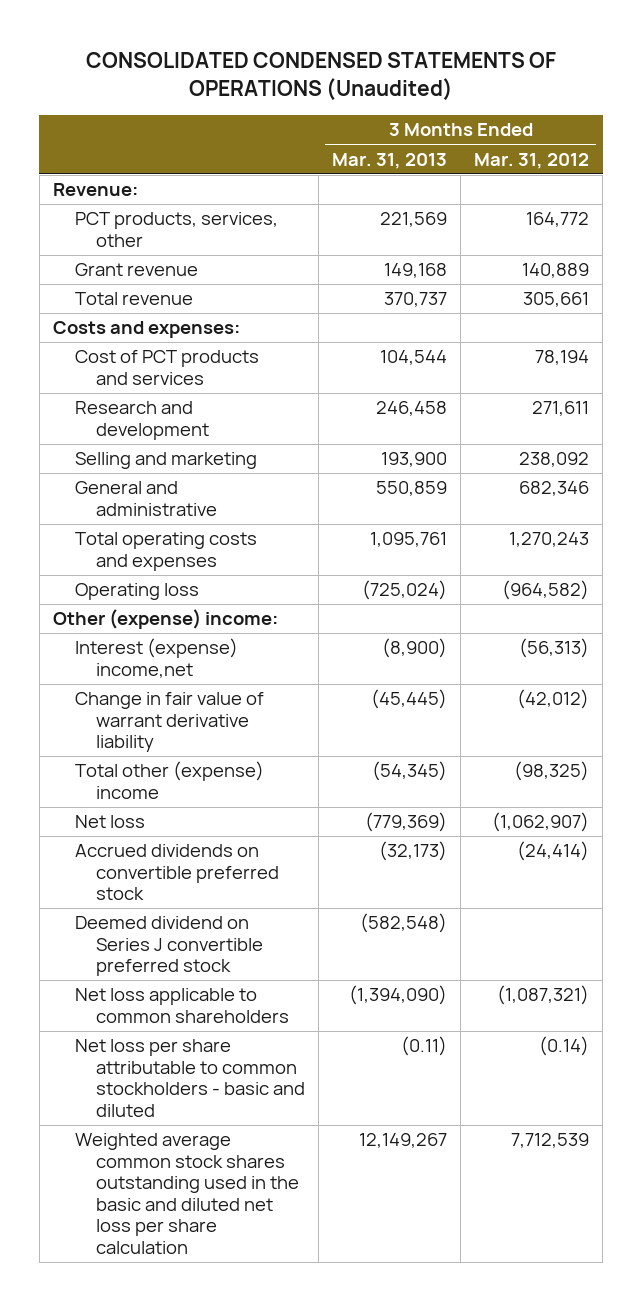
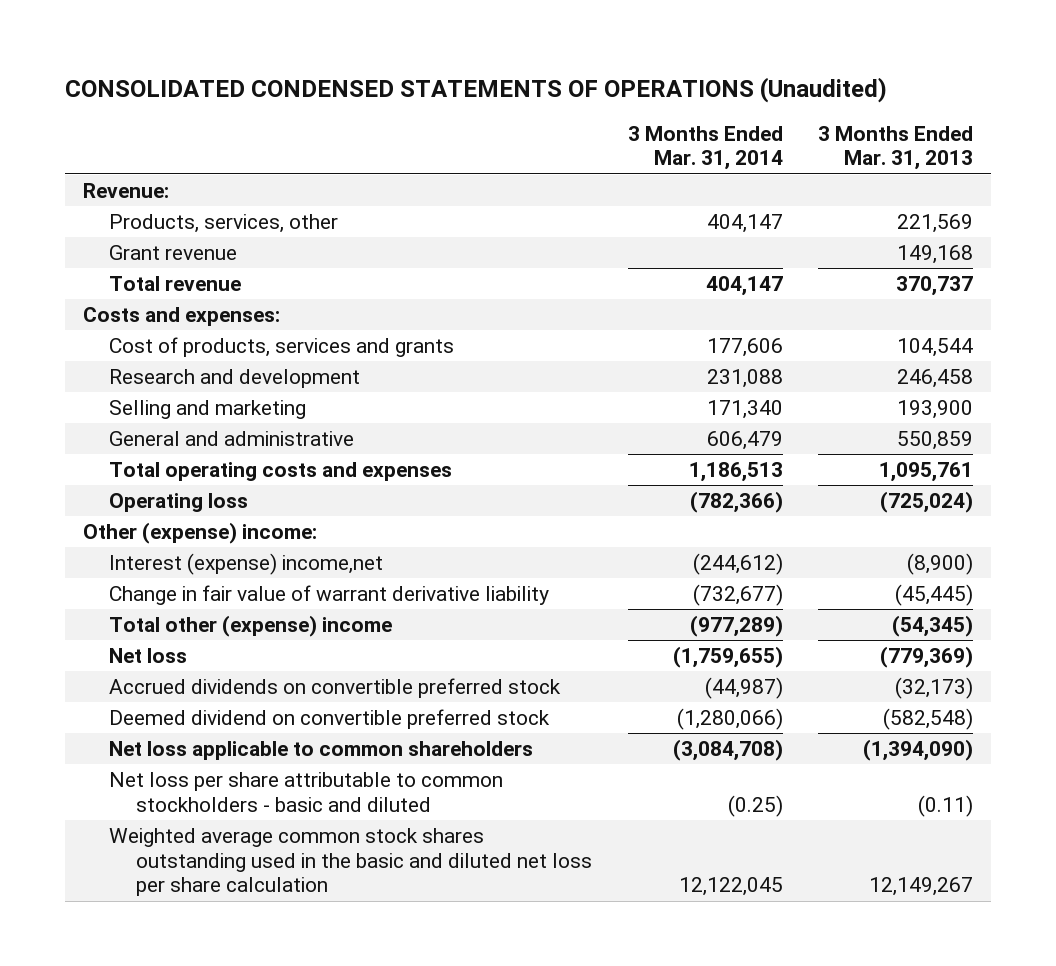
[474,152,590,169] Mar. 31, 2012 -> none
none -> [627,125,783,171] 3 Months Ended Mar. 31, 2014
[74,212,278,247] PCT products, services, other -> [109,213,339,233] Products, services, other
[74,350,259,385] Cost of PCT products and services -> [109,336,455,357] Cost of products, services and grants
[74,916,264,977] Deemed dividend on Series J convertible preferred stock -> [109,708,551,729] Deemed dividend on convertible preferred stock

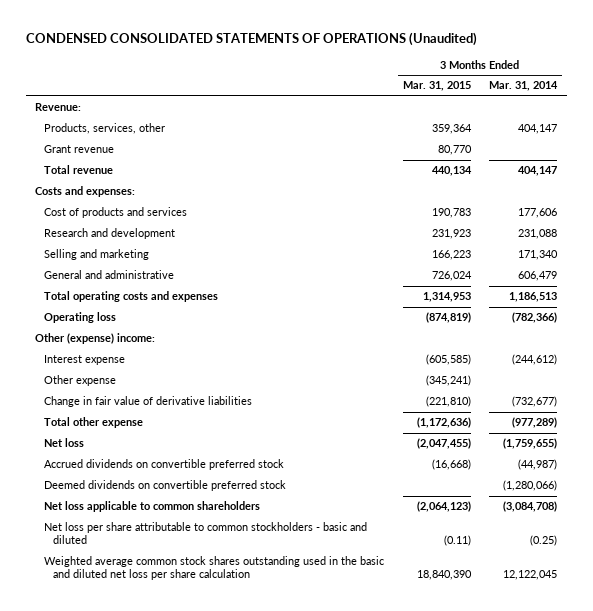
[64,76,887,103] CONSOLIDATED CONDENSED STATEMENTS OF OPERATIONS (Unaudited) -> [25,32,477,47] CONDENSED CONSOLIDATED STATEMENTS OF OPERATIONS (Unaudited)
[818,125,974,171] 3 Months Ended Mar. 31, 2013 -> none
none -> [402,81,471,92] Mar. 31, 2015
[109,336,455,357] Cost of products, services and grants -> [44,207,188,219] Cost of products and services
[109,552,384,575] Interest (expense) income,net -> [44,355,126,366] Interest expense
none -> [44,375,117,387] Other expense
[109,584,550,605] Change in fair value of warrant derivative liability -> [44,396,253,408] Change in fair value of derivative liabilities
[109,614,393,637] Total other (expense) income -> [44,417,144,429] Total other expense
[109,708,551,729] Deemed dividend on convertible preferred stock -> [44,480,287,492] Deemed dividends on convertible preferred stock

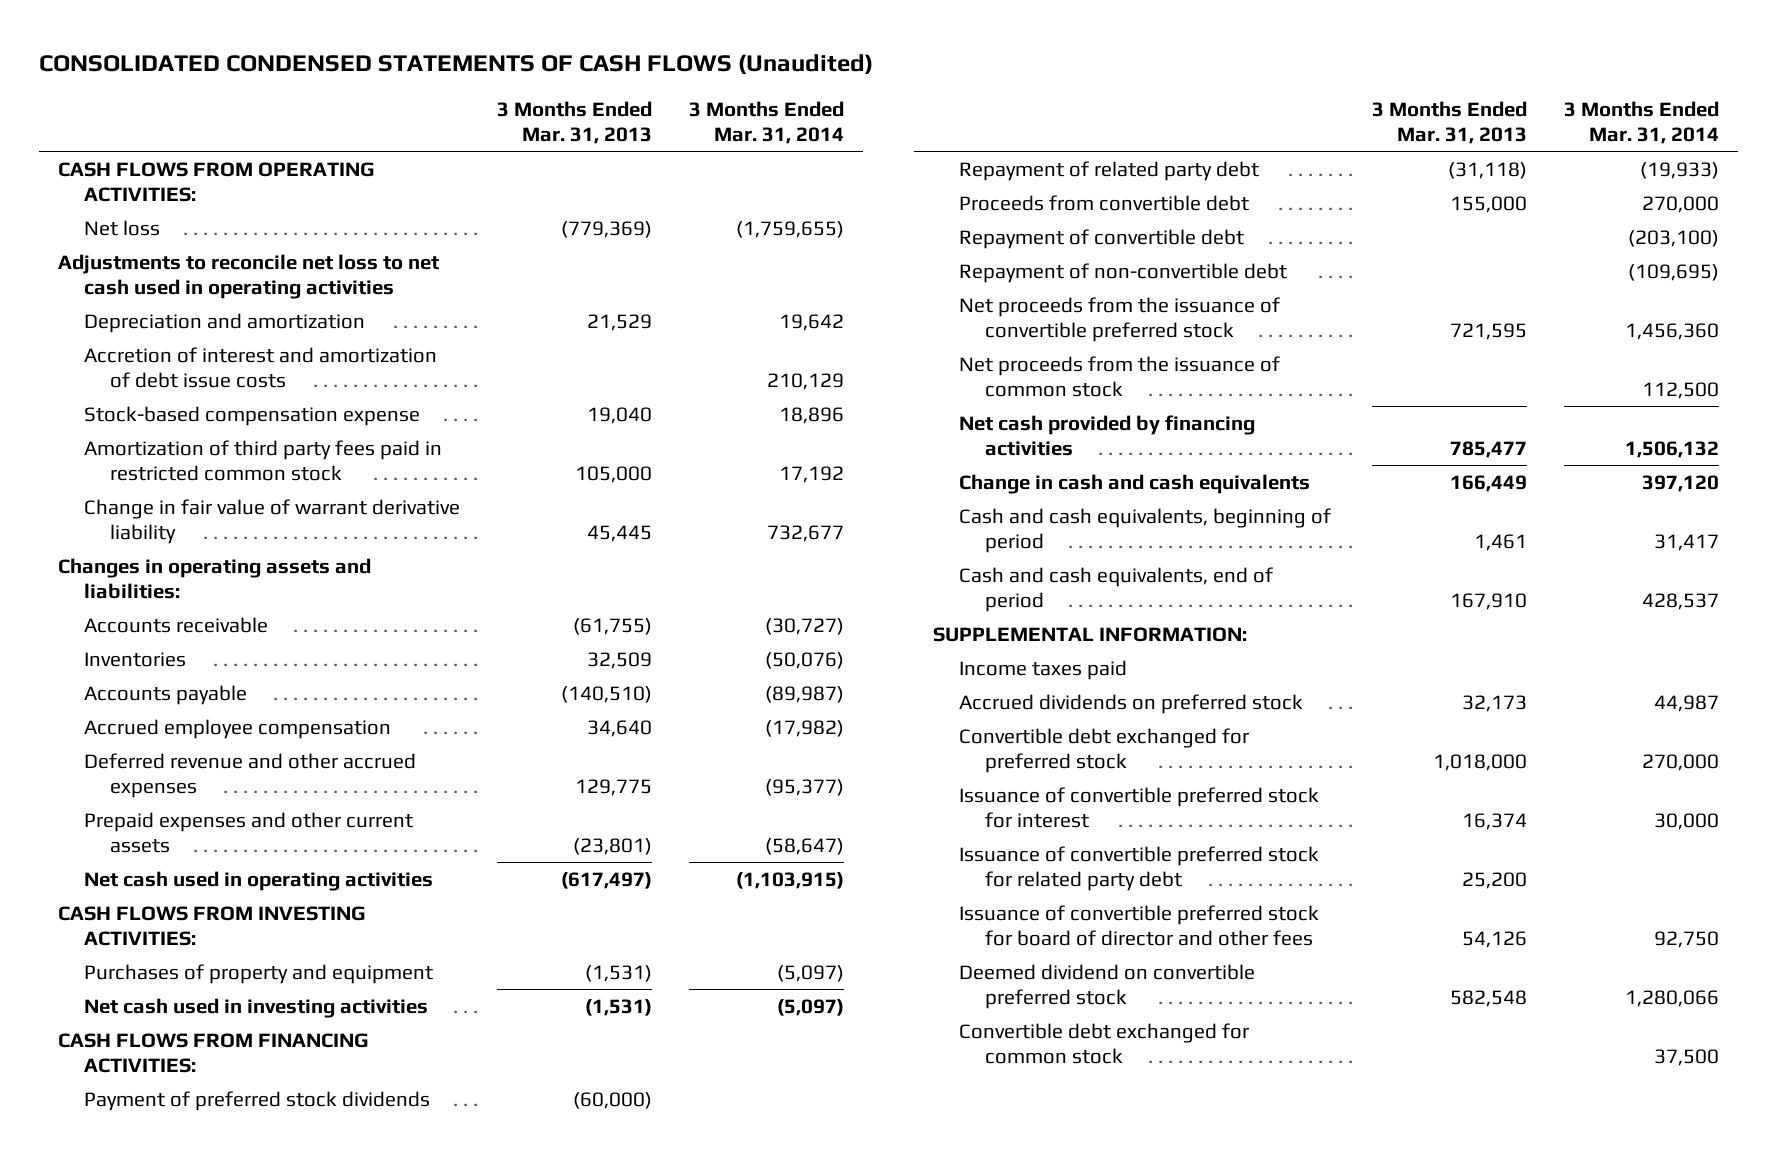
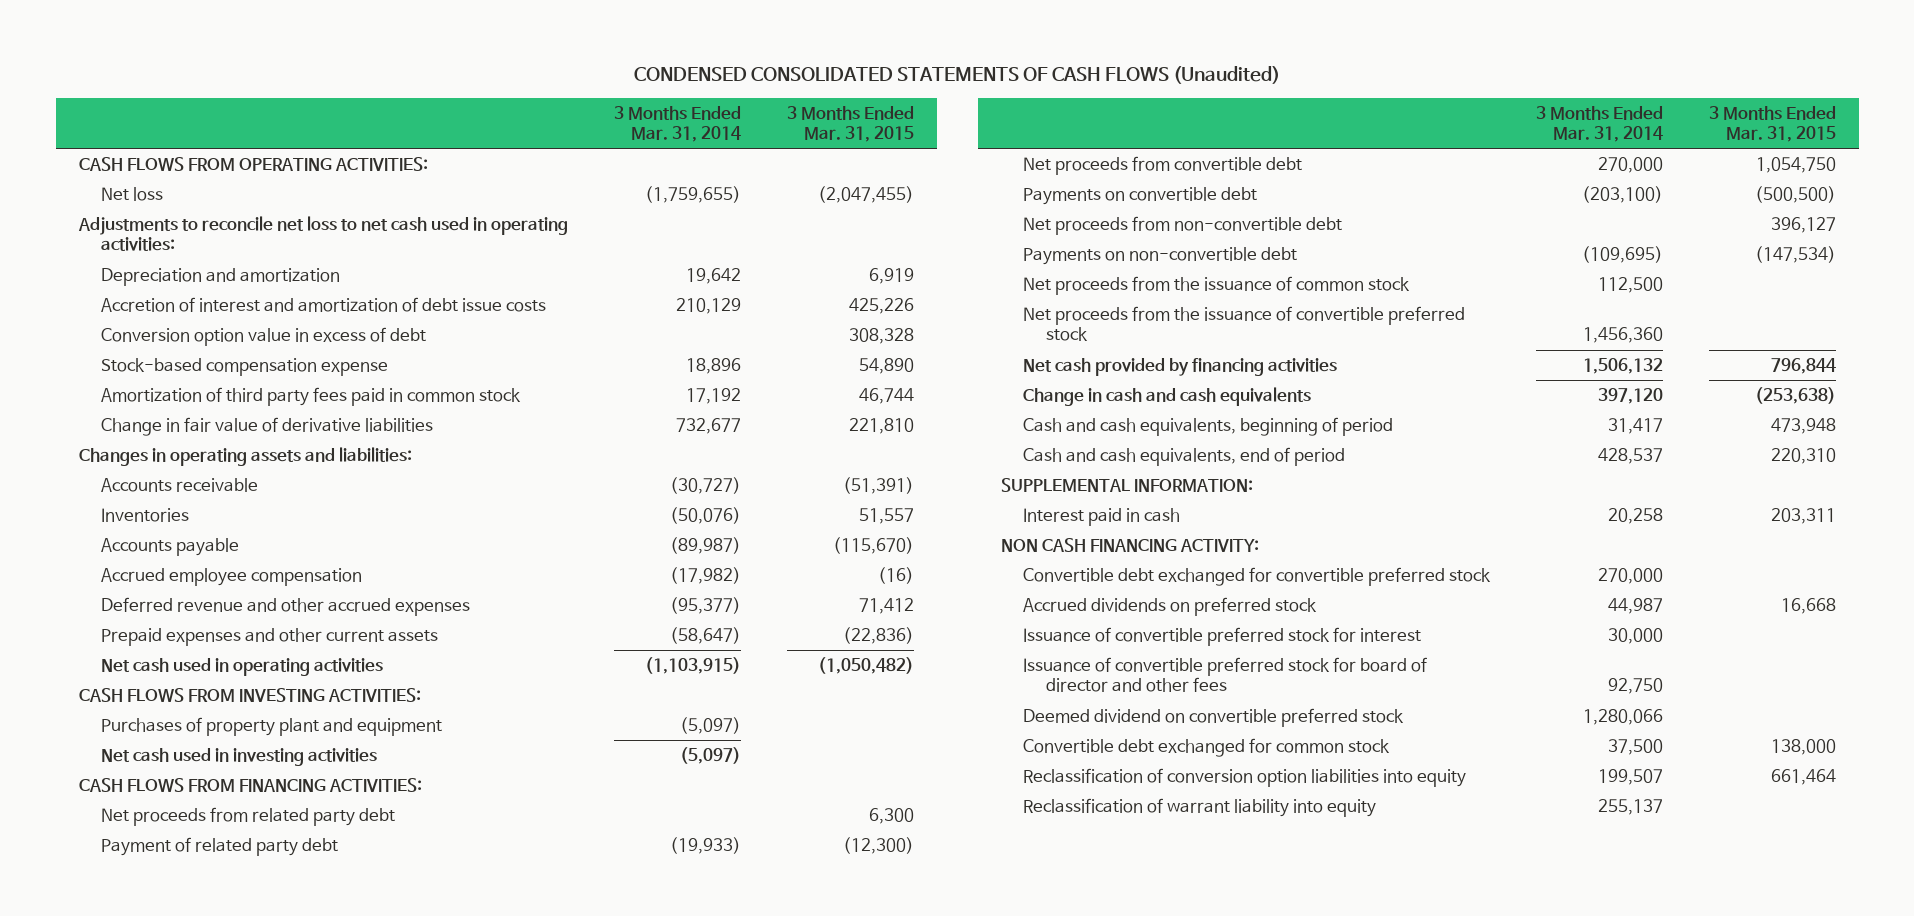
[39,54,874,76] CONSOLIDATED CONDENSED STATEMENTS OF CASH FLOWS (Unaudited) -> [634,66,1281,85] CONDENSED CONSOLIDATED STATEMENTS OF CASH FLOWS (Unaudited)
[496,101,652,144] 3 Months Ended Mar. 31, 2013 -> none
none -> [786,105,914,143] 3 Months Ended Mar. 31, 2015
[57,253,439,299] Adjustments to reconcile net loss to net cash used in operating activities -> [77,216,568,252] Adjustments to reconcile net loss to net cash used in operating activities:
none -> [101,327,427,347] Conversion option value in excess of debt
[83,439,442,481] Amortization of third party fees paid in restricted common stock -> [101,387,522,407] Amortization of third party fees paid in common stock
[83,498,460,544] Change in fair value of warrant derivative liability -> [101,417,434,437] Change in fair value of derivative liabilities
[83,963,433,984] Purchases of property and equipment -> [101,717,443,737] Purchases of property plant and equipment
[83,1090,430,1111] Payment of preferred stock dividends -> none
none -> [101,807,396,827] Net proceeds from related party debt
[958,160,1259,181] Repayment of related party debt -> [101,837,339,857] Payment of related party debt
[958,194,1249,211] Proceeds from convertible debt -> [1023,156,1303,176] Net proceeds from convertible debt
[958,228,1244,249] Repayment of convertible debt -> [1023,187,1258,206] Payments on convertible debt
none -> [1023,216,1343,236] Net proceeds from non-convertible debt
[958,262,1287,283] Repayment of non-convertible debt -> [1023,247,1298,266] Payments on non-convertible debt
[958,296,1280,342] Net proceeds from the issuance of convertible preferred stock -> [1023,306,1466,342] Net proceeds from the issuance of convertible preferred stock
[958,659,1127,680] Income taxes paid -> none
none -> [1023,508,1181,527] Interest paid in cash
none -> [1000,538,1259,553] NON CASH FINANCING ACTIVITY:
none -> [1023,567,1492,587] Convertible debt exchanged for convertible preferred stock
[958,727,1249,773] Convertible debt exchanged for preferred stock -> none
[958,845,1319,891] Issuance of convertible preferred stock for related party debt -> none
none -> [1023,768,1467,788] Reclassification of conversion option liabilities into equity
none -> [1023,798,1377,818] Reclassification of warrant liability into equity

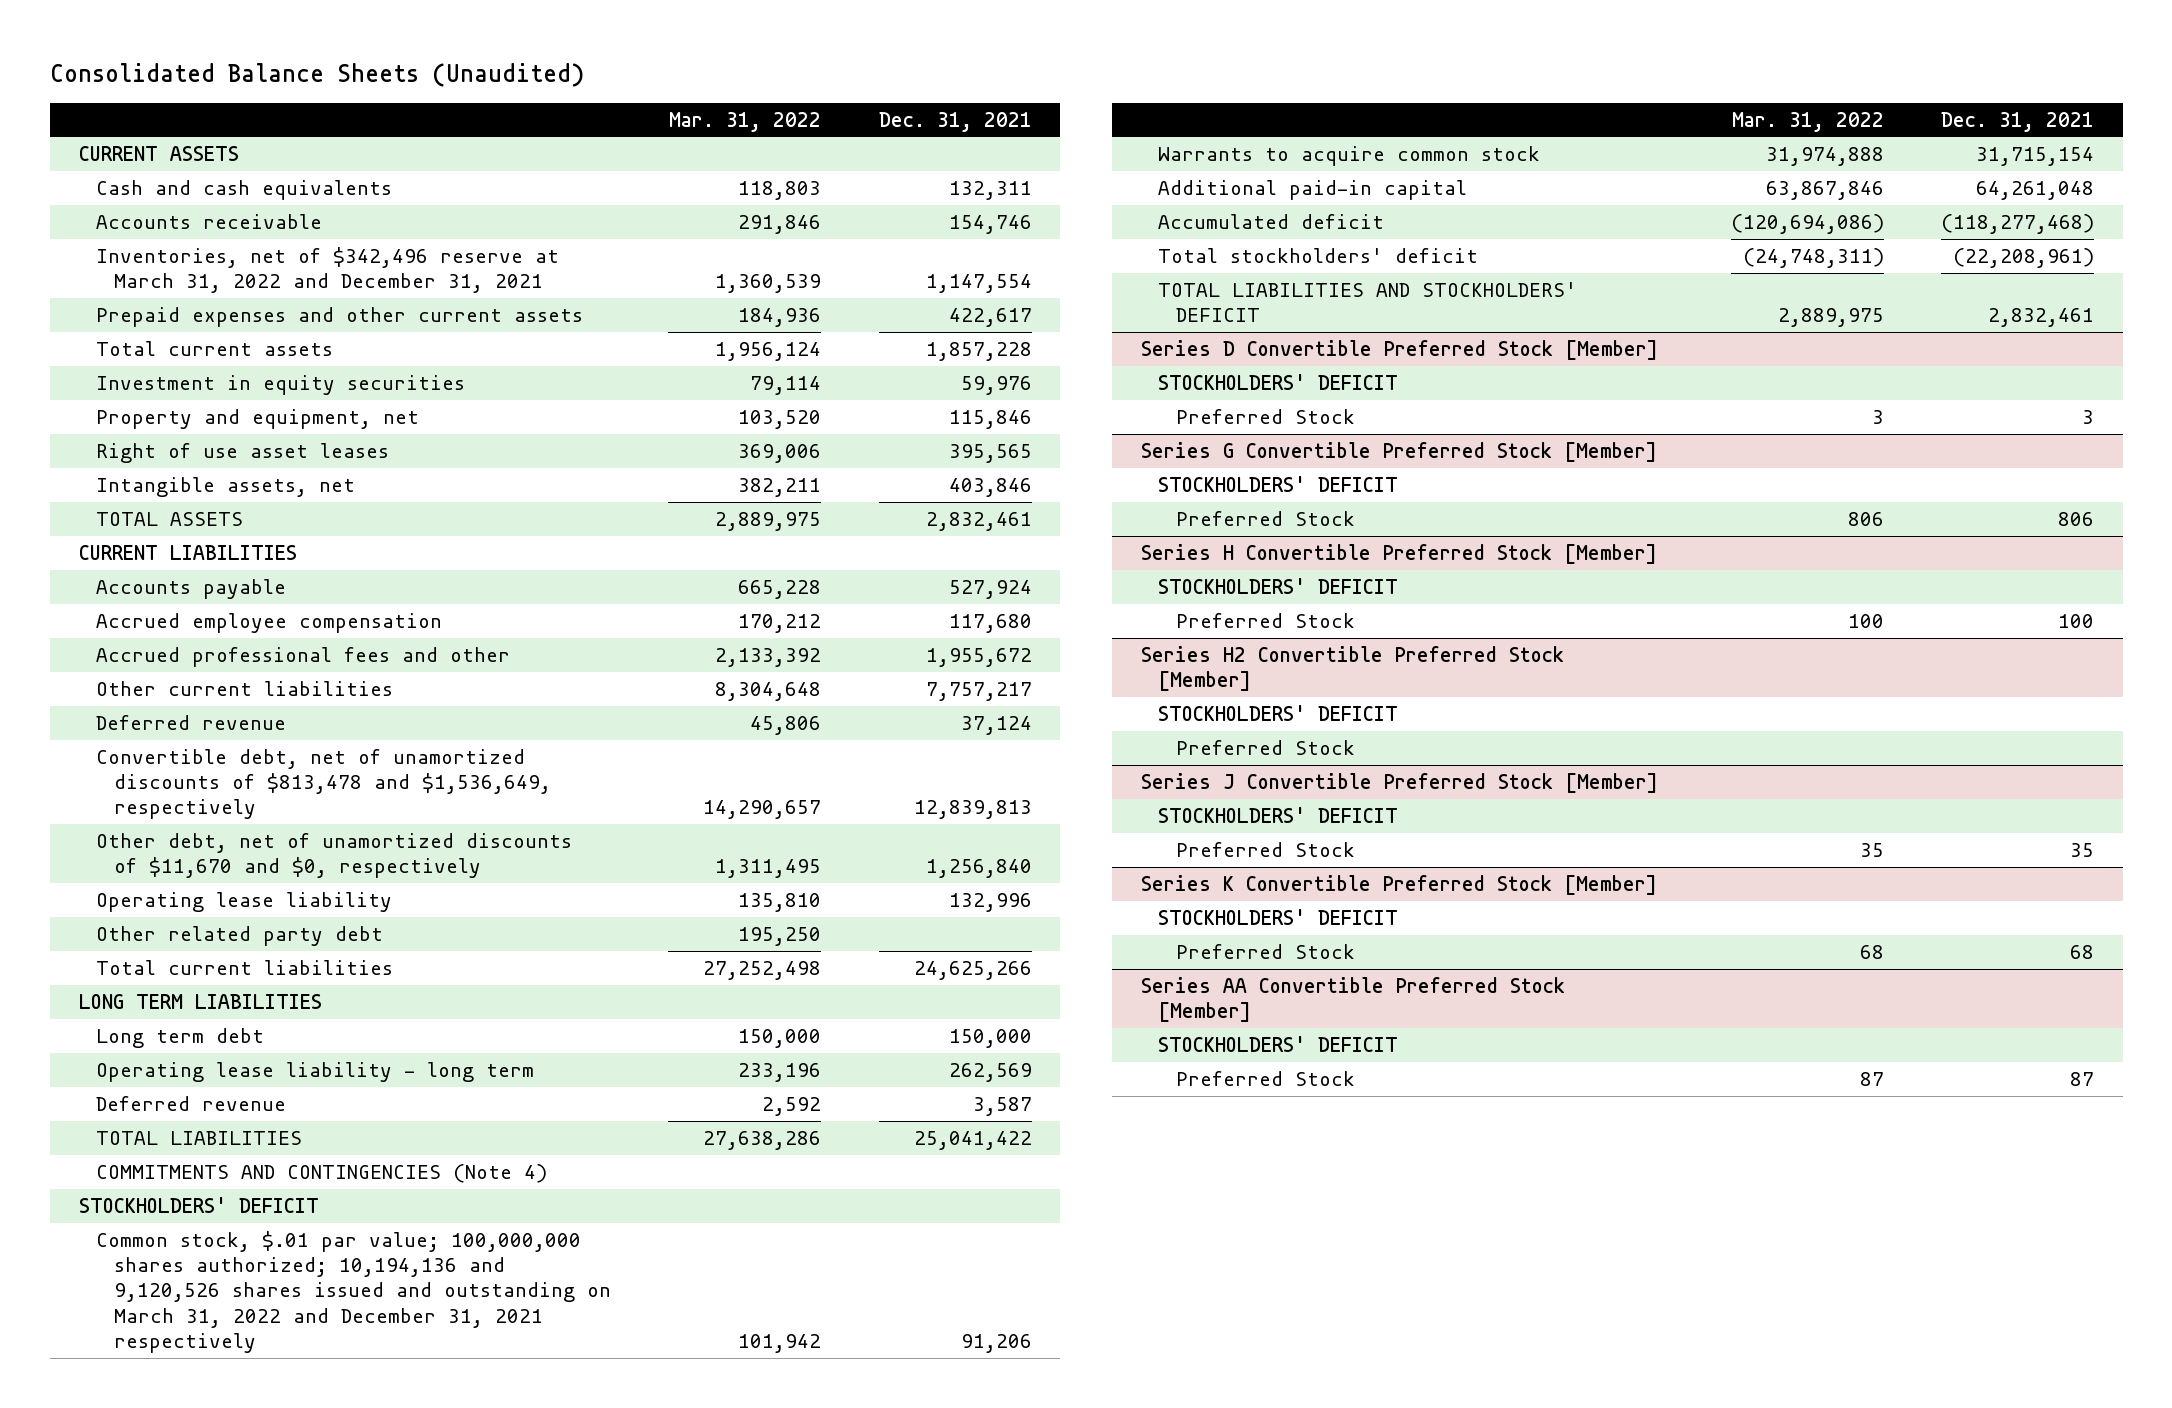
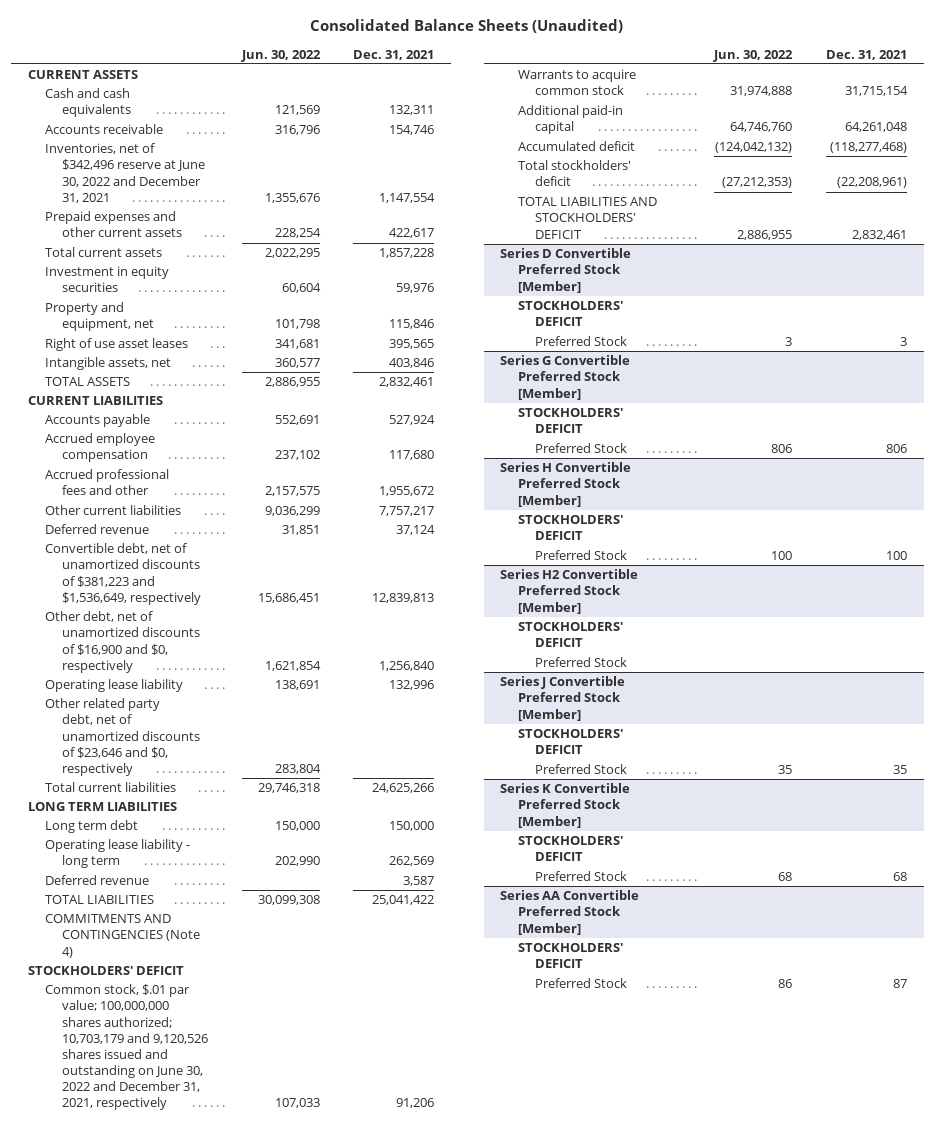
[669,111,822,132] Mar. 31, 2022 -> none
none -> [240,49,321,62] Jun. 30, 2022
[96,247,560,294] Inventories, net of $342,496 reserve at March 31, 2022 and December 31, 2021 -> [45,143,206,203] Inventories, net of $342,496 reserve at June 30, 2022 and December 31, 2021
[96,749,551,820] Convertible debt, net of unamortized discounts of $813,478 and $1,536,649, respectively -> [45,543,202,605] Convertible debt, net of unamortized discounts of $381,223 and $1,536,649, respectively
[96,833,573,879] Other debt, net of unamortized discounts of $11,670 and $0, respectively -> [45,611,201,673] Other debt, net of unamortized discounts of $16,900 and $0, respectively
[96,926,384,947] Other related party debt -> [45,698,201,776] Other related party debt, net of unamortized discounts of $23,646 and $0, respectively
[96,1231,611,1353] Common stock, $.01 par value; 100,000,000 shares authorized; 10,194,136 and 9,120,526 shares issued and outstanding on March 31, 2022 and December 31, 2021 respectively -> [45,984,209,1111] Common stock, $.01 par value; 100,000,000 shares authorized; 10,703,179 and 9,120,526 shares issued and outstanding on June 30, 2022 and December 31, 2021, respectively

